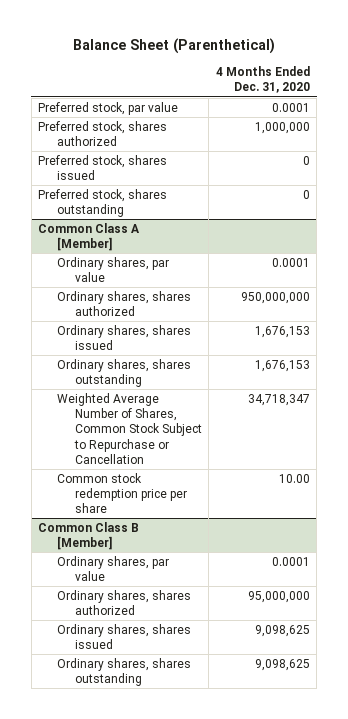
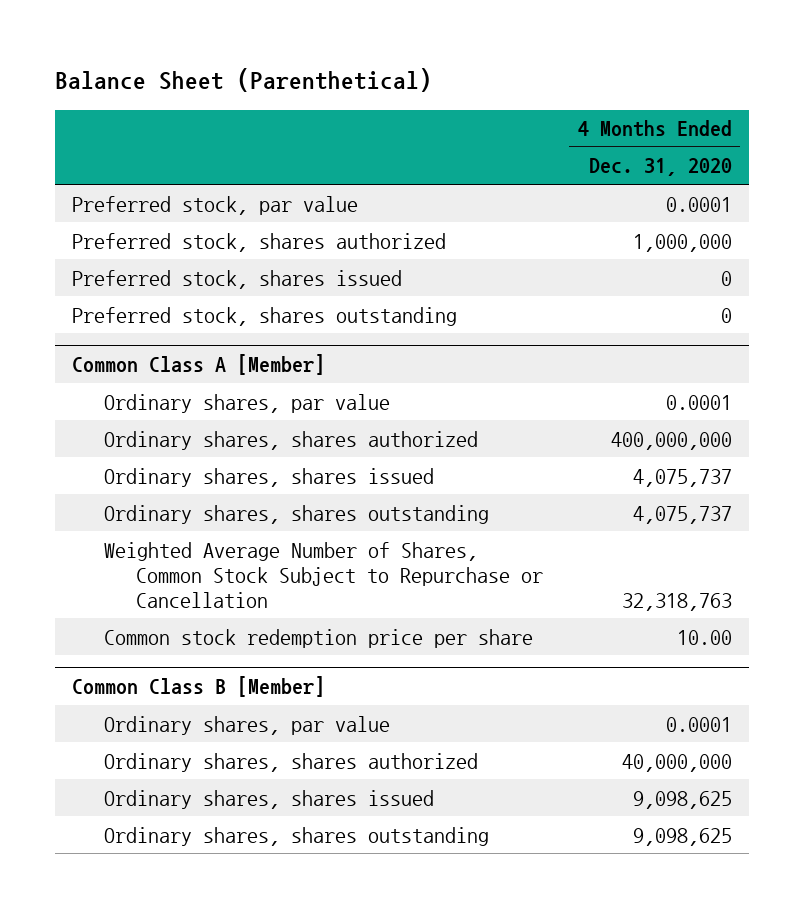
[240,291,310,304] 950,000,000 -> [610,431,732,450] 400,000,000
[254,325,310,338] 1,676,153 -> [632,468,732,487] 4,075,737
[254,359,310,372] 1,676,153 -> [632,505,732,524] 4,075,737
[247,393,310,406] 34,718,347 -> [621,592,732,611] 32,318,763
[247,590,310,603] 95,000,000 -> [621,753,732,772] 40,000,000

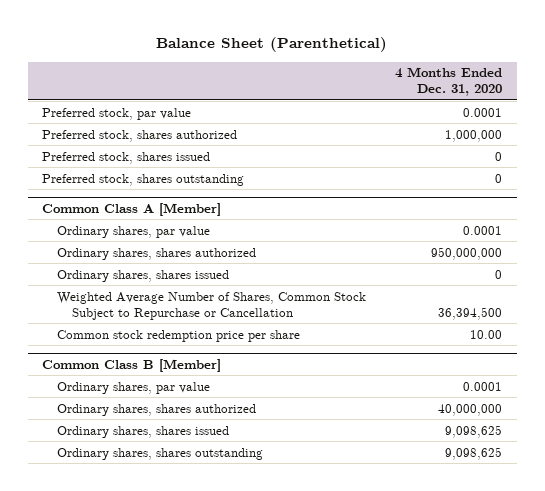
[104,504,490,524] Ordinary shares, shares outstanding -> none
[610,431,732,450] 400,000,000 -> [431,246,503,260] 950,000,000
[632,468,732,487] 4,075,737 -> [495,269,503,279] 0
[621,592,732,611] 32,318,763 -> [438,306,503,320] 36,394,500

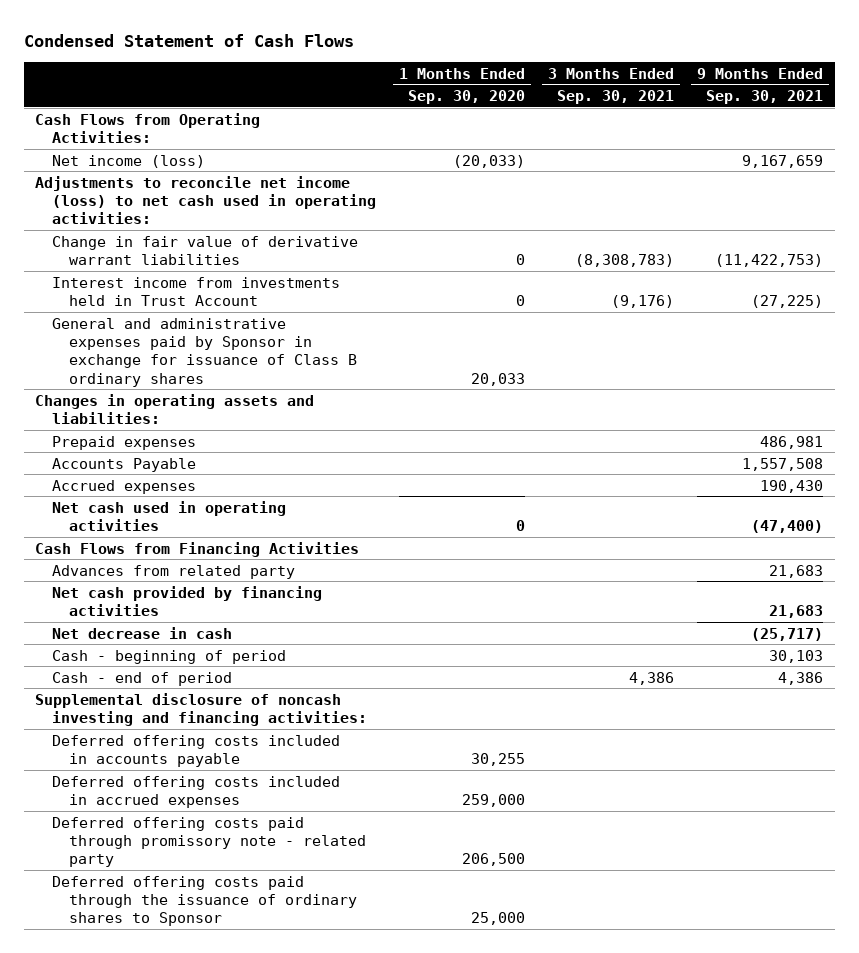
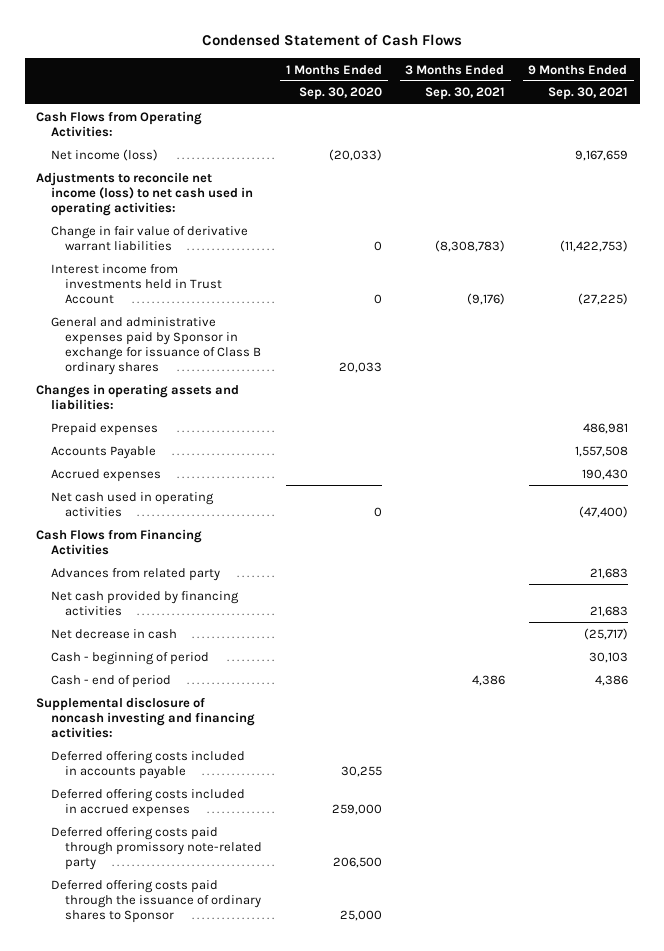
[52,816,366,868] Deferred offering costs paid through promissory note - related party -> [50,826,263,871] Deferred offering costs paid through promissory note-related party

